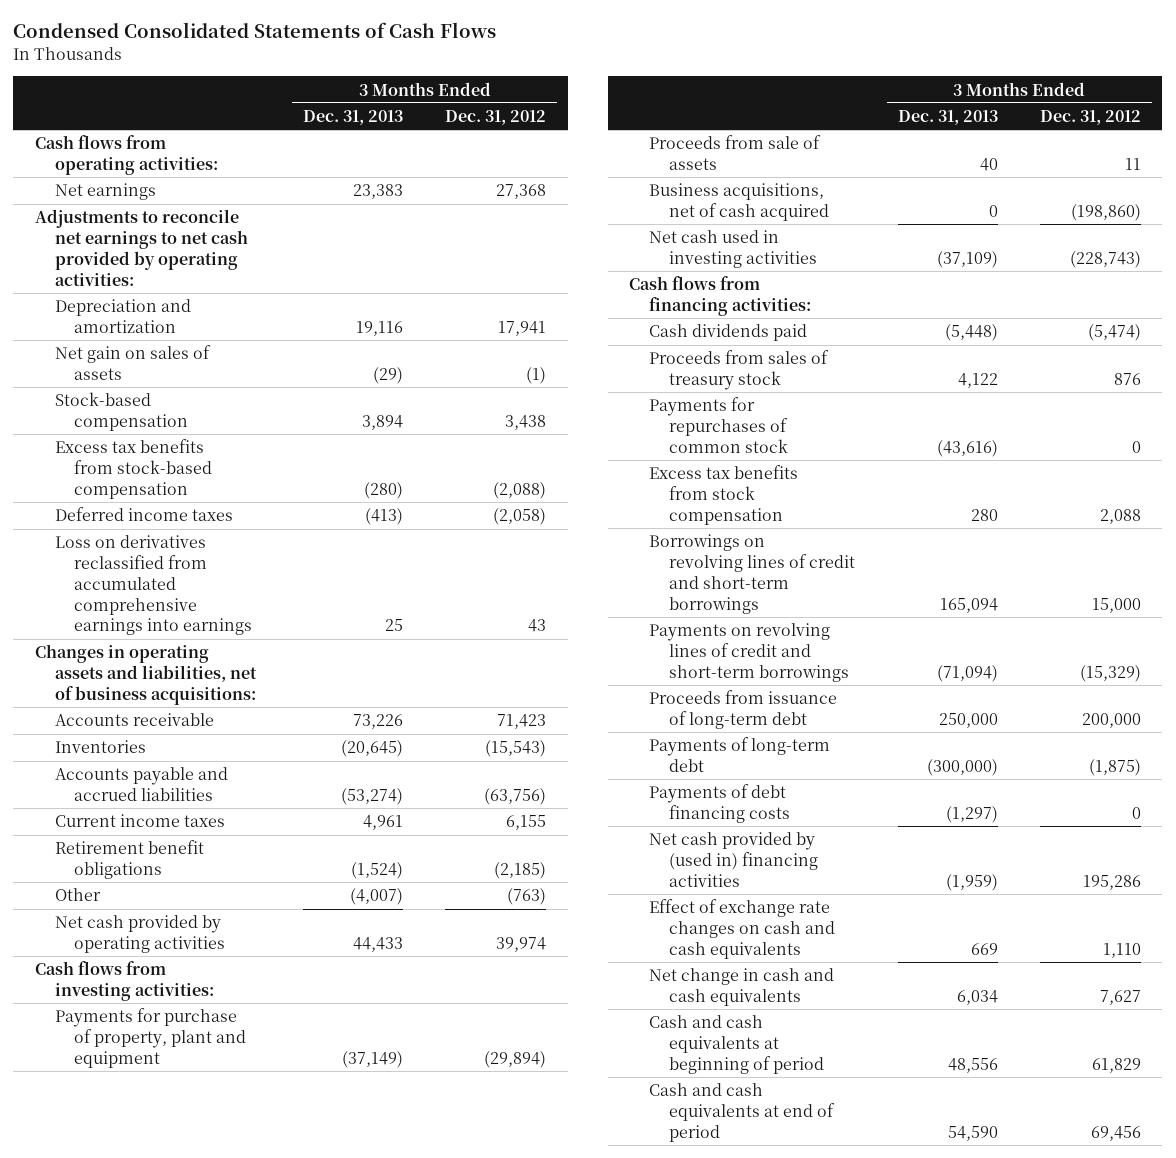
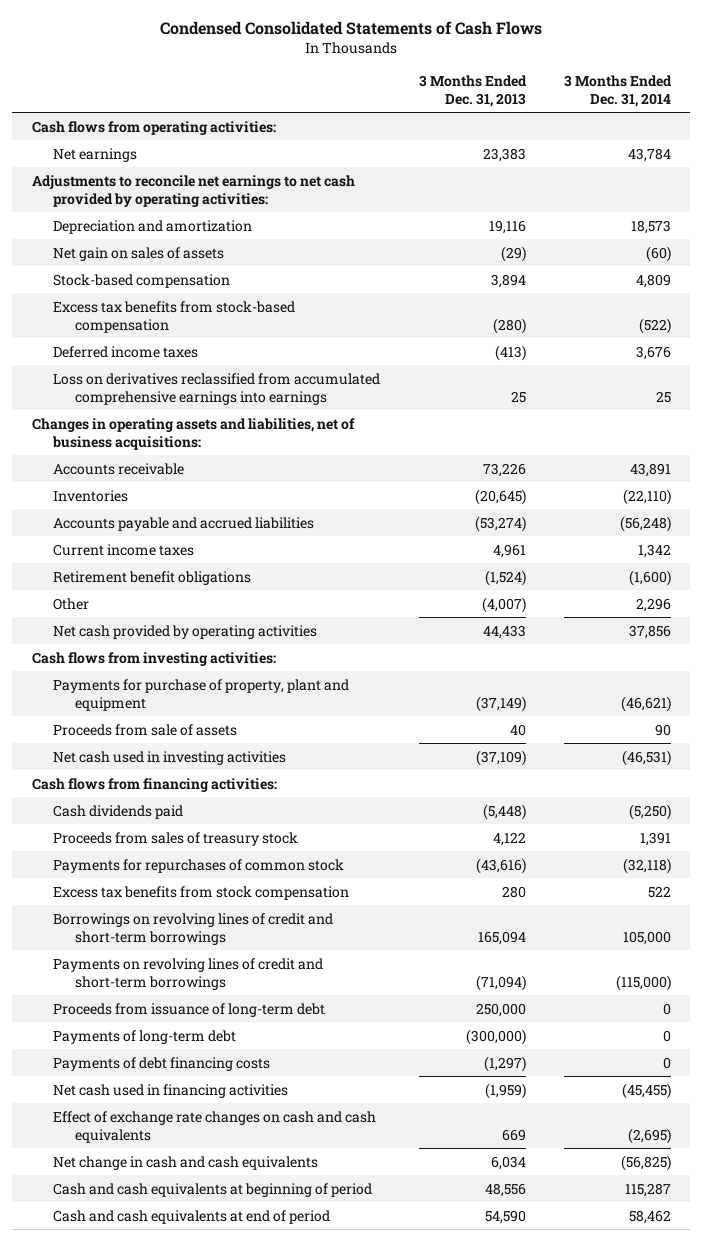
[445,110,547,126] Dec. 31, 2012 -> none
none -> [564,75,673,107] 3 Months Ended Dec. 31, 2014
[649,183,830,221] Business acquisitions, net of cash acquired -> none
[649,832,819,887] Net cash provided by (used in) financing activities -> [53,1083,289,1098] Net cash used in financing activities

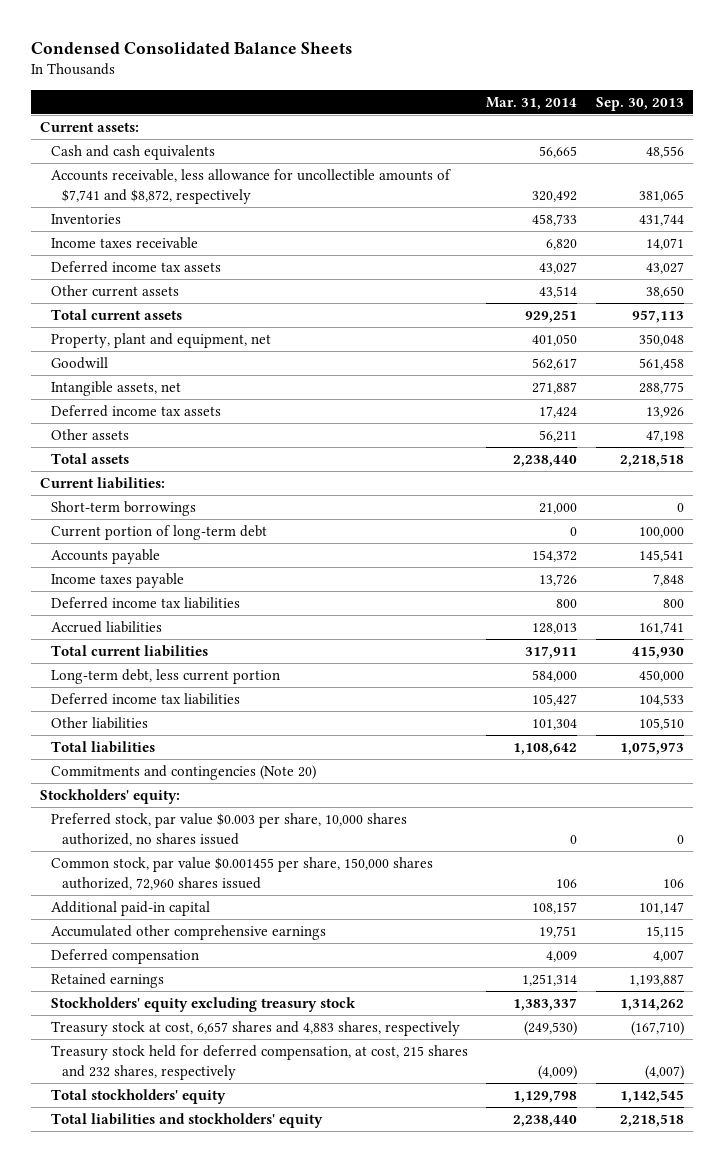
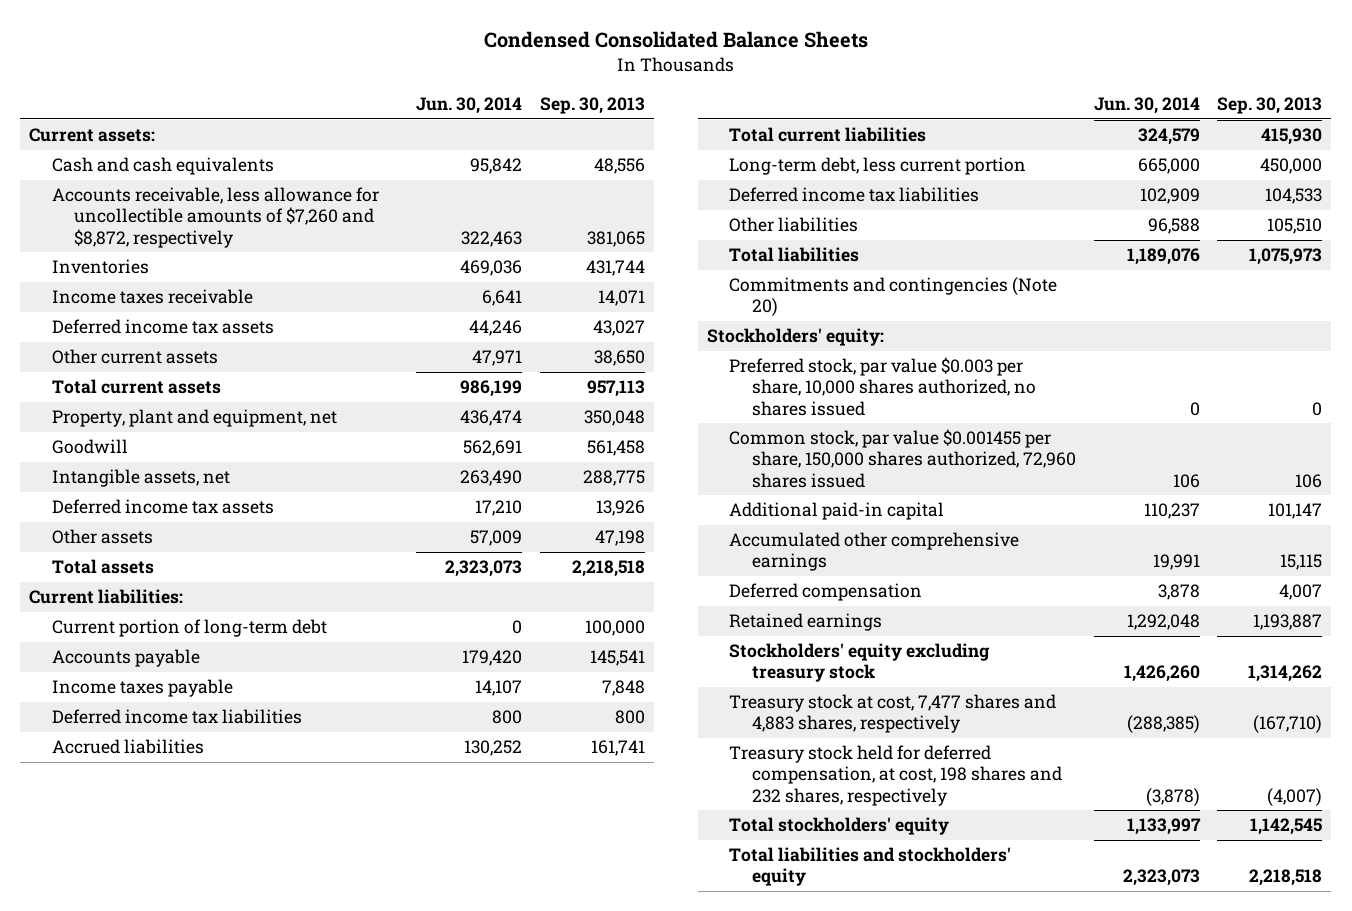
[486,96,578,110] Mar. 31, 2014 -> none
none -> [416,96,523,114] Jun. 30, 2014
[50,169,451,204] Accounts receivable, less allowance for uncollectible amounts of $7,741 and $8,872, respectively -> [51,187,379,248] Accounts receivable, less allowance for uncollectible amounts of $7,260 and $8,872, respectively
[50,501,196,517] Short-term borrowings -> none
[50,1021,460,1037] Treasury stock at cost, 6,657 shares and 4,883 shares, respectively -> [729,694,1057,734] Treasury stock at cost, 7,477 shares and 4,883 shares, respectively
[50,1045,468,1080] Treasury stock held for deferred compensation, at cost, 215 shares and 232 shares, respectively -> [729,745,1062,806] Treasury stock held for deferred compensation, at cost, 198 shares and 232 shares, respectively

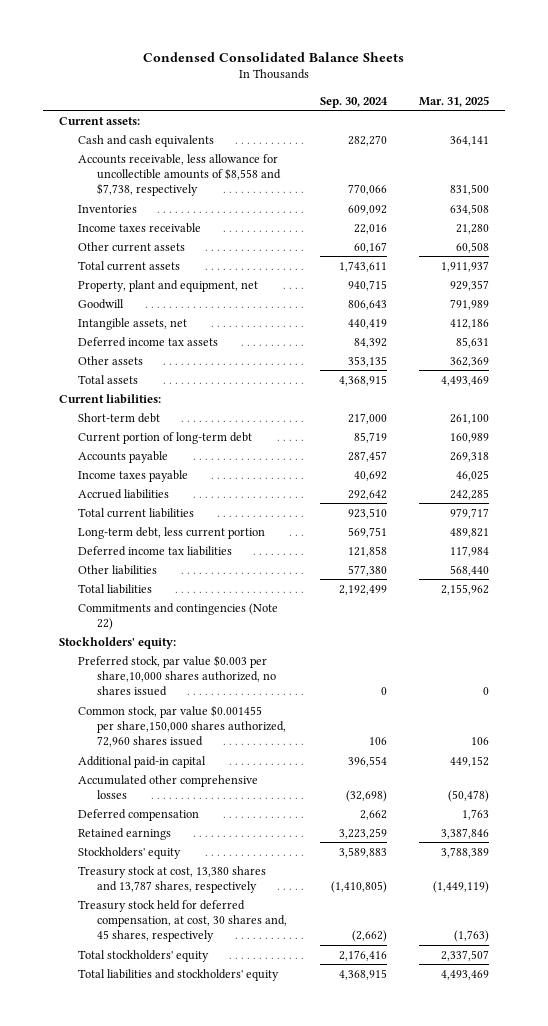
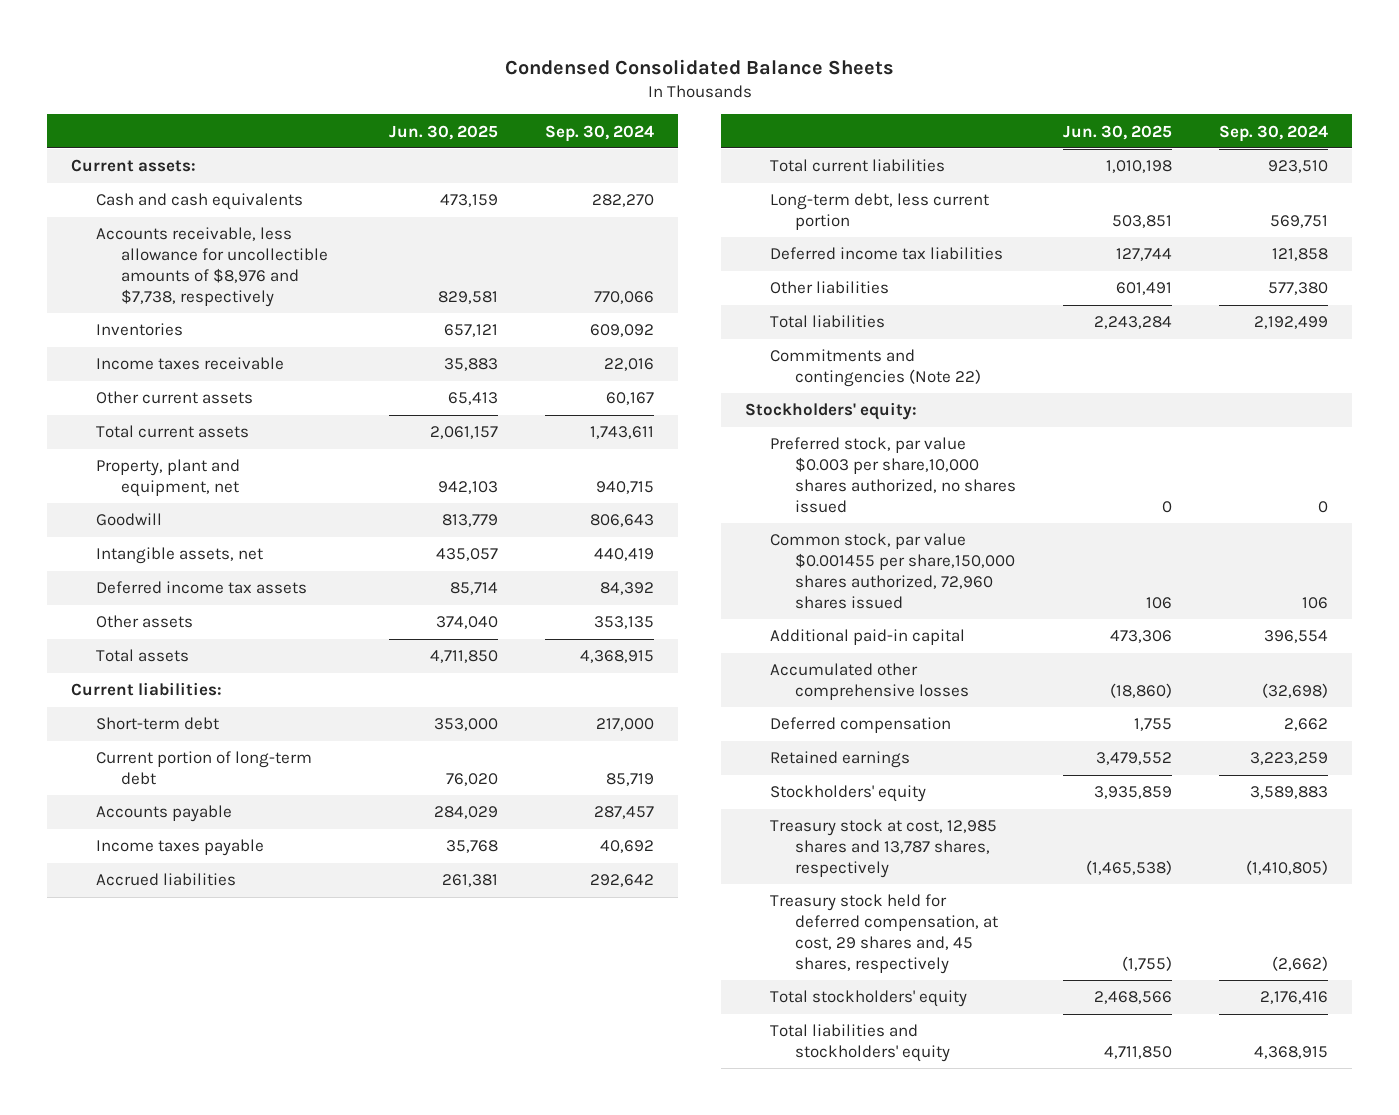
[419,95,490,107] Mar. 31, 2025 -> none
none -> [389,124,499,140] Jun. 30, 2025
[78,153,282,196] Accounts receivable, less allowance for uncollectible amounts of $8,558 and $7,738, respectively -> [95,227,328,308] Accounts receivable, less allowance for uncollectible amounts of $8,976 and $7,738, respectively
[78,865,267,893] Treasury stock at cost, 13,380 shares and 13,787 shares, respectively -> [769,819,997,879] Treasury stock at cost, 12,985 shares and 13,787 shares, respectively
[78,899,288,942] Treasury stock held for deferred compensation, at cost, 30 shares and, 45 shares, respectively -> [769,894,998,975] Treasury stock held for deferred compensation, at cost, 29 shares and, 45 shares, respectively

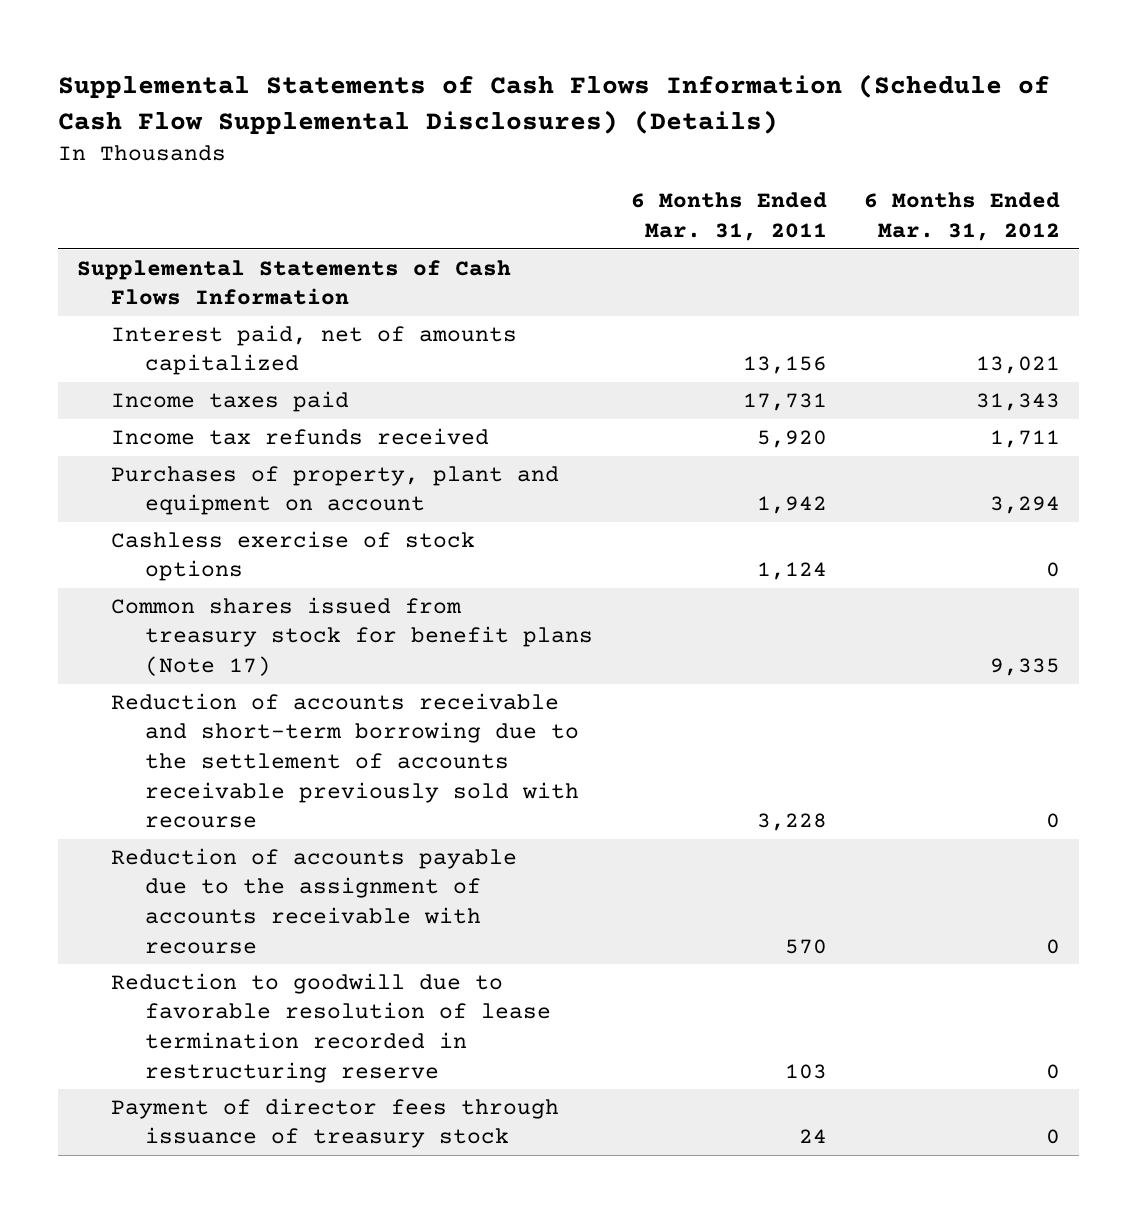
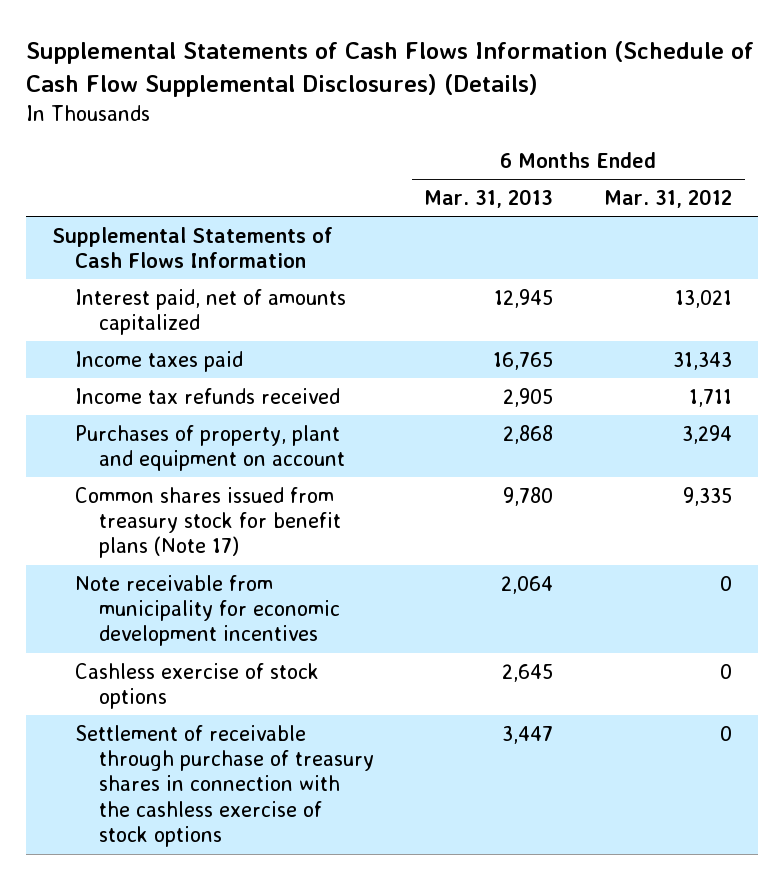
[630,192,827,242] 6 Months Ended Mar. 31, 2011 -> none
none -> [424,188,554,208] Mar. 31, 2013
[110,692,579,829] Reduction of accounts receivable and short-term borrowing due to the settlement of accounts receivable previously sold with recourse -> none
[110,847,517,954] Reduction of accounts payable due to the assignment of accounts receivable with recourse -> none
[110,972,551,1083] Reduction to goodwill due to favorable resolution of lease termination recorded in restructuring reserve -> none
[110,1097,559,1149] Payment of director fees through issuance of treasury stock -> none
none -> [75,574,340,647] Note receivable from municipality for economic development incentives
[110,530,475,582] Cashless exercise of stock options -> [75,662,320,710] Cashless exercise of stock options
none -> [75,724,374,848] Settlement of receivable through purchase of treasury shares in connection with the cashless exercise of stock options

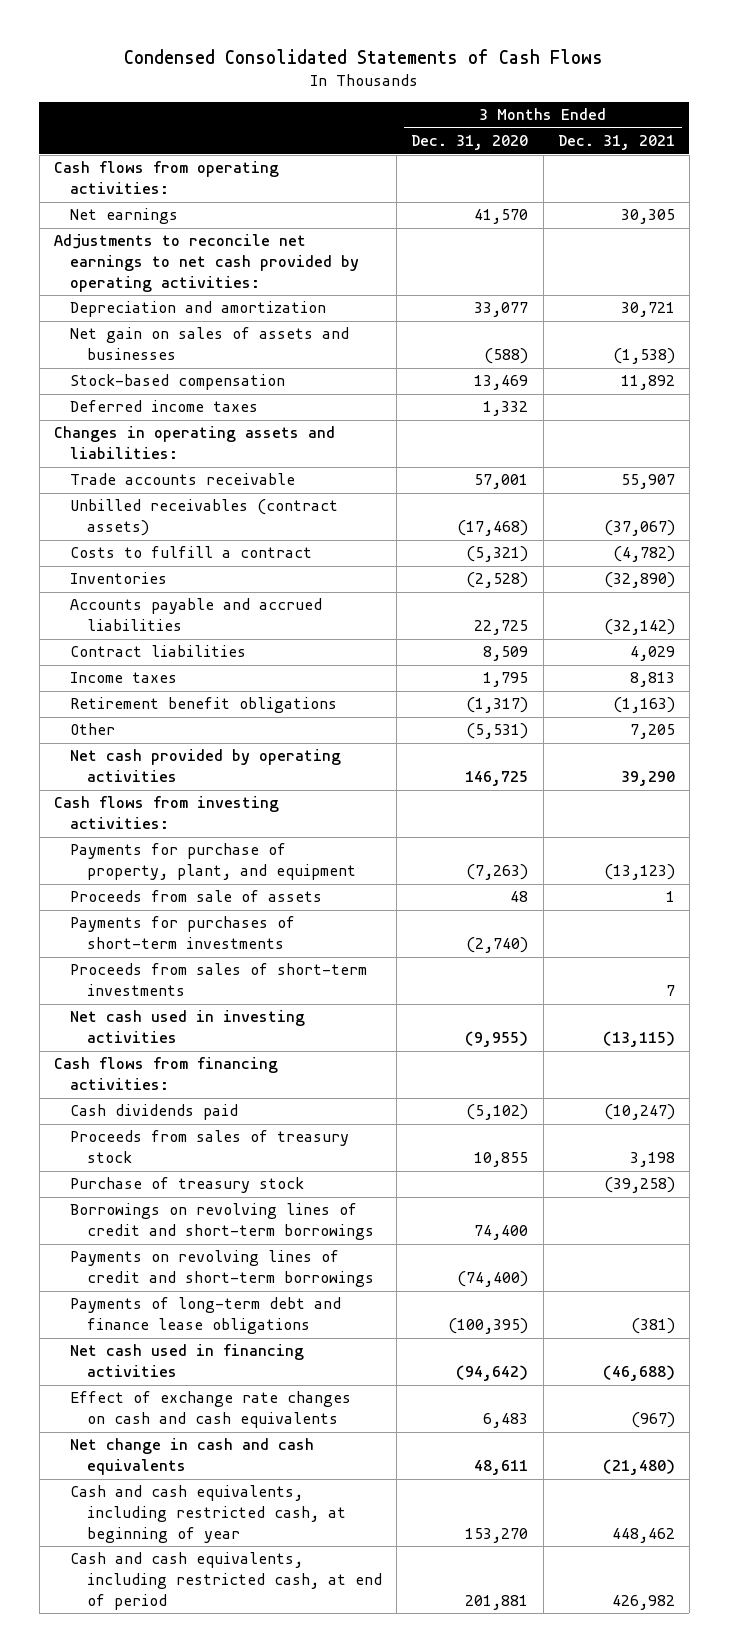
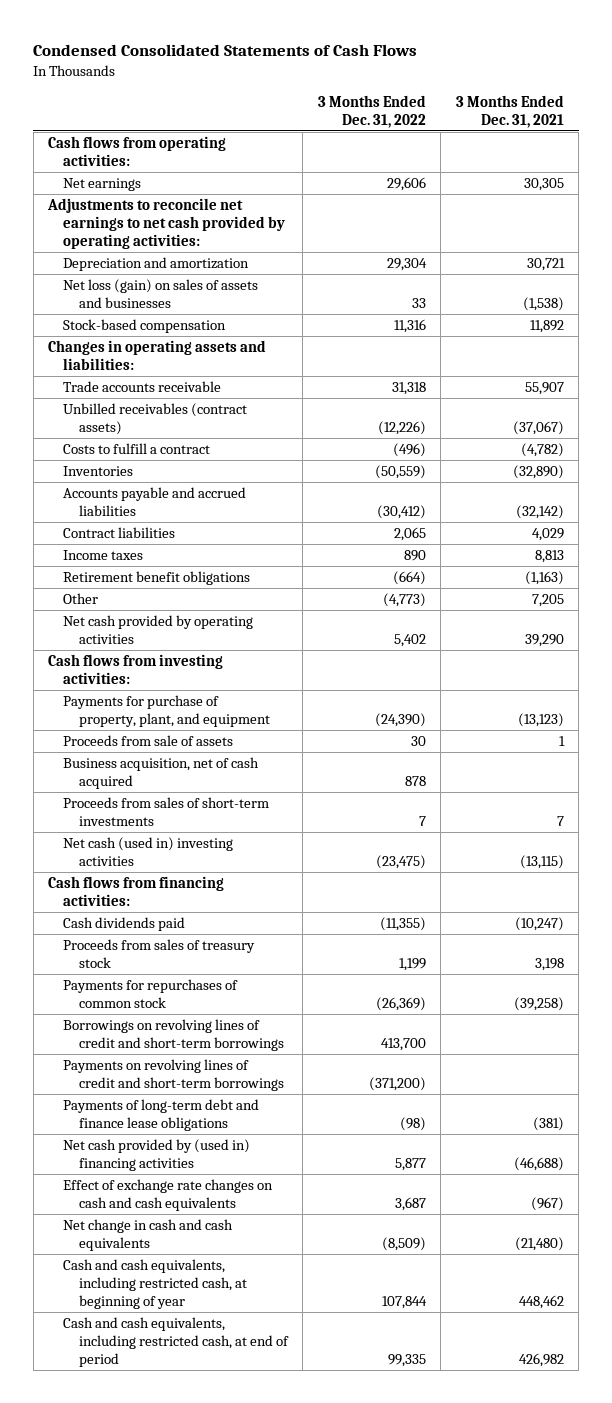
[411,135,529,151] Dec. 31, 2020 -> none
none -> [317,94,426,128] 3 Months Ended Dec. 31, 2022
[70,327,350,361] Net gain on sales of assets and businesses -> [63,279,259,309] Net loss (gain) on sales of assets and businesses
[70,400,259,413] Deferred income taxes -> none
[70,916,296,950] Payments for purchases of short-term investments -> none
none -> [63,757,260,790] Business acquisition, net of cash acquired
[70,1010,306,1044] Net cash used in investing activities -> [63,837,234,867] Net cash (used in) investing activities
[70,1177,305,1194] Purchase of treasury stock -> [63,979,239,1009] Payments for repurchases of common stock
[70,1344,305,1378] Net cash used in financing activities -> [63,1139,251,1172] Net cash provided by (used in) financing activities

